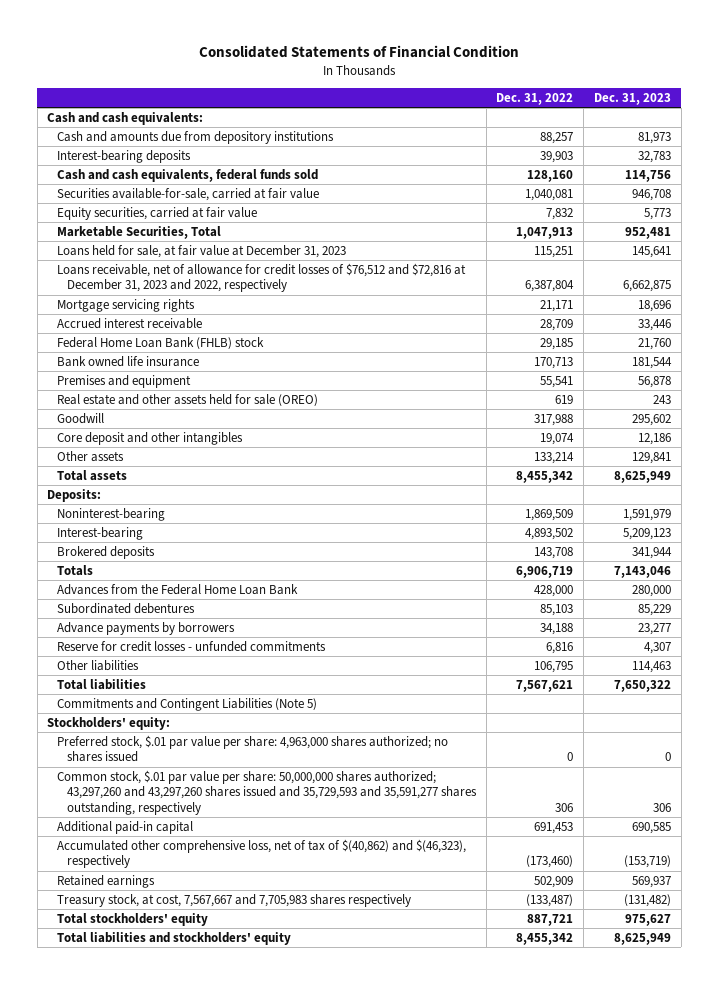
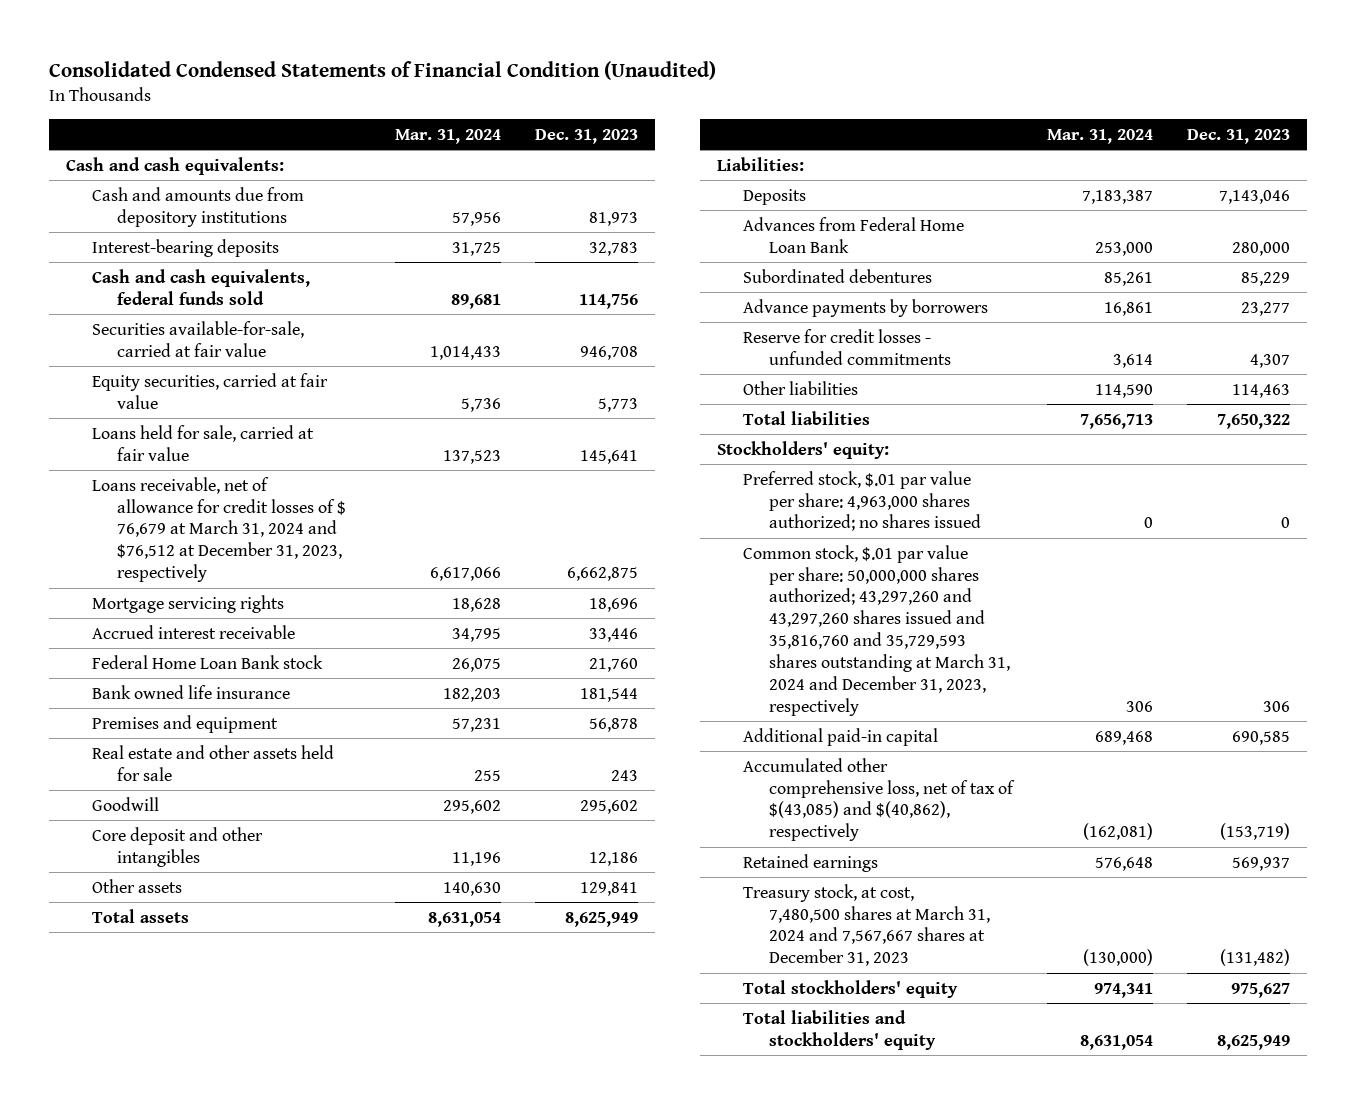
[199,45,520,59] Consolidated Statements of Financial Condition -> [48,60,716,80] Consolidated Condensed Statements of Financial Condition (Unaudited)
[496,92,574,105] Dec. 31, 2022 -> none
none -> [395,128,502,144] Mar. 31, 2024
[57,225,222,239] Marketable Securities, Total -> none
[57,244,347,258] Loans held for sale, at fair value at December 31, 2023 -> [91,424,314,461] Loans held for sale, carried at fair value
[57,262,467,293] Loans receivable, net of allowance for credit losses of $76,512 and $72,816 at December 31, 2023 and 2022, respectively -> [91,476,347,583] Loans receivable, net of allowance for credit losses of $ 76,679 at March 31, 2024 and $76,512 at December 31, 2023, respectively
[57,336,265,349] Federal Home Loan Bank (FHLB) stock -> [91,654,323,669] Federal Home Loan Bank stock
[57,393,319,406] Real estate and other assets held for sale (OREO) -> [91,744,334,781] Real estate and other assets held for sale
[47,488,102,502] Deposits: -> none
[57,507,166,521] Noninterest-bearing -> none
[57,526,144,540] Interest-bearing -> none
[57,545,156,559] Brokered deposits -> none
none -> [717,156,805,171] Liabilities:
[57,564,94,576] Totals -> [743,188,807,205] Deposits
[57,583,299,595] Advances from the Federal Home Loan Bank -> [743,216,965,253] Advances from Federal Home Loan Bank
[57,697,318,711] Commitments and Contingent Liabilities (Note 5) -> none
[57,769,477,815] Common stock, $.01 par value per share: 50,000,000 shares authorized; 43,297,260 and 43,297,260 shares issued and 35,729,593 and 35,591,277 shares outstanding, respectively -> [743,544,1010,716] Common stock, $.01 par value per share: 50,000,000 shares authorized; 43,297,260 and 43,297,260 shares issued and 35,816,760 and 35,729,593 shares outstanding at March 31, 2024 and December 31, 2023, respectively
[57,838,467,869] Accumulated other comprehensive loss, net of tax of $(40,862) and $(46,323), respectively -> [743,757,1015,842] Accumulated other comprehensive loss, net of tax of $(43,085) and $(40,862), respectively
[57,893,412,907] Treasury stock, at cost, 7,567,667 and 7,705,983 shares respectively -> [743,883,990,967] Treasury stock, at cost, 7,480,500 shares at March 31, 2024 and 7,567,667 shares at December 31, 2023

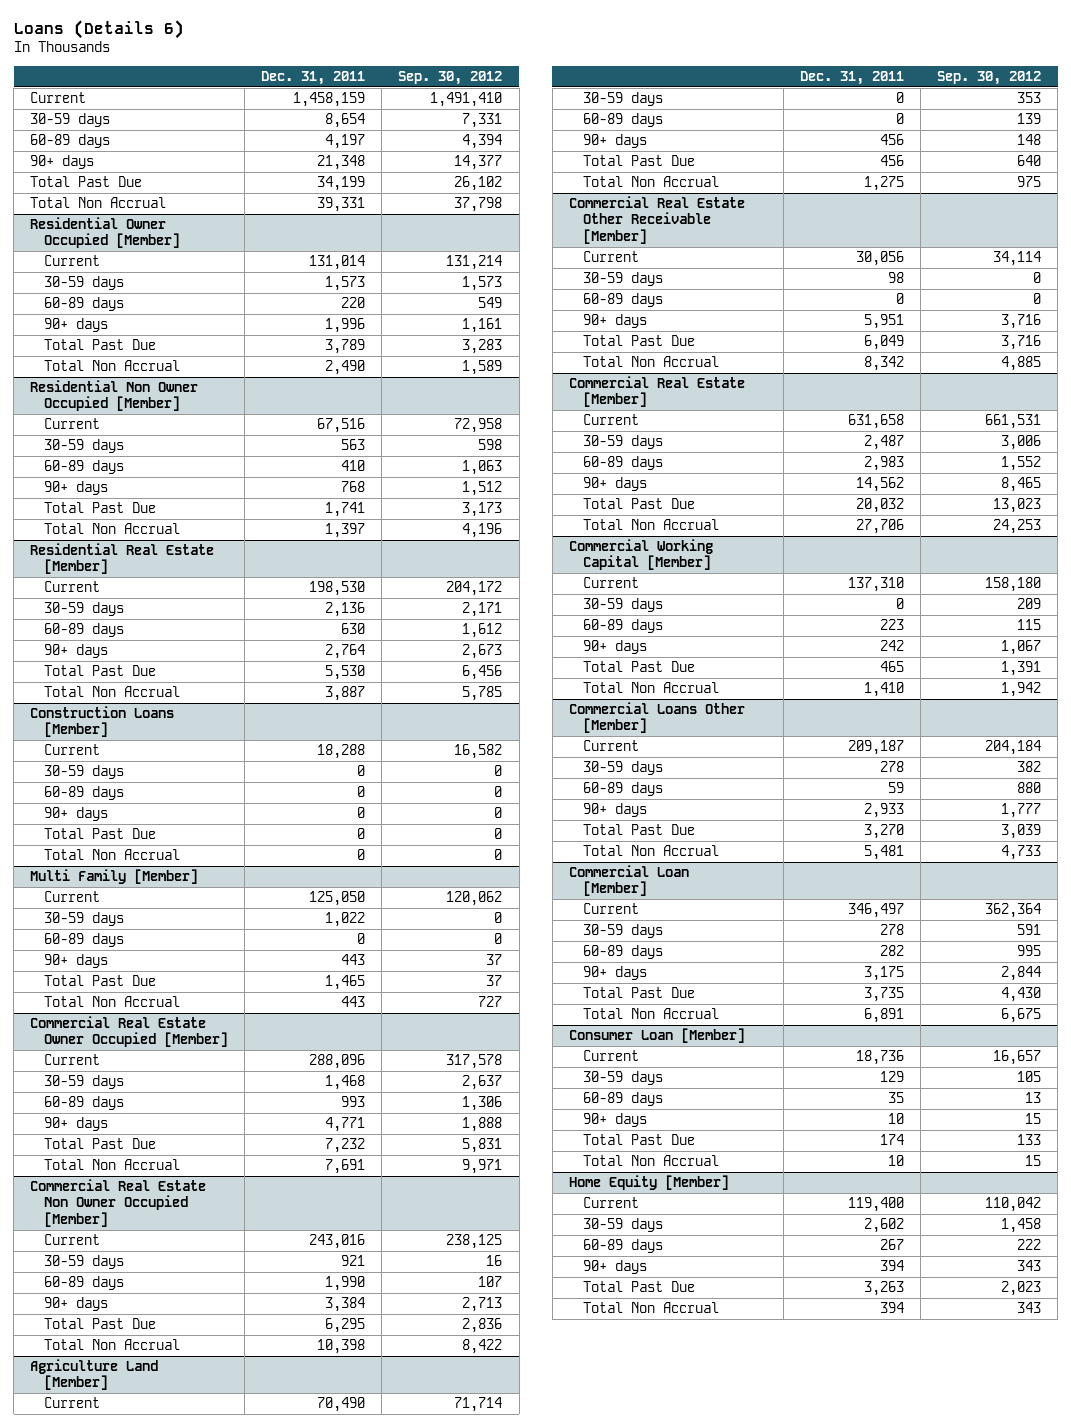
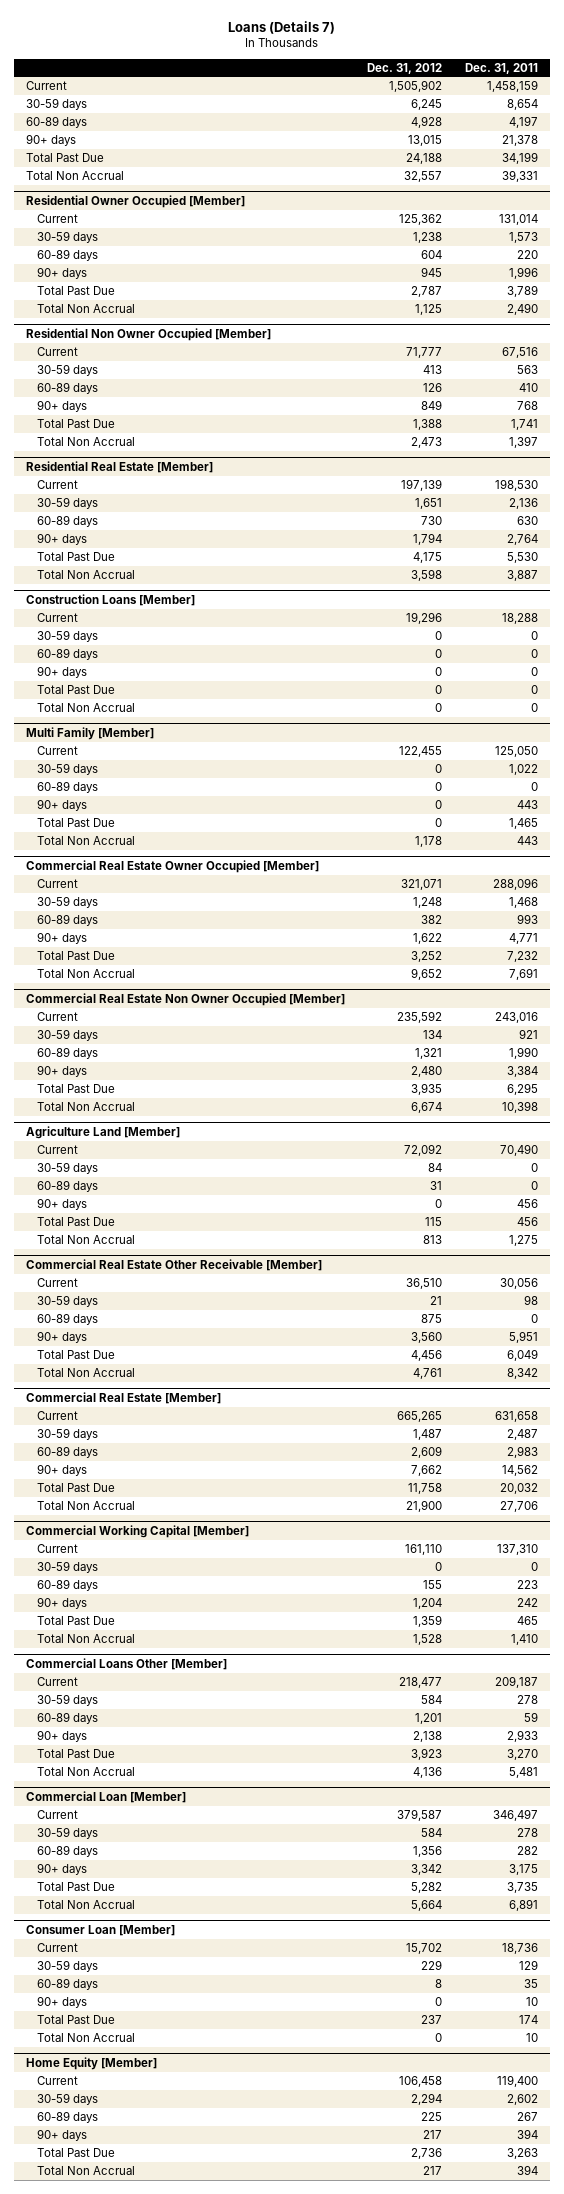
[13,20,184,40] Loans (Details 6) -> [227,20,335,34] Loans (Details 7)
[398,71,503,86] Sep. 30, 2012 -> none
none -> [367,62,443,74] Dec. 31, 2012
[317,155,366,171] 21,348 -> [502,134,539,146] 21,378

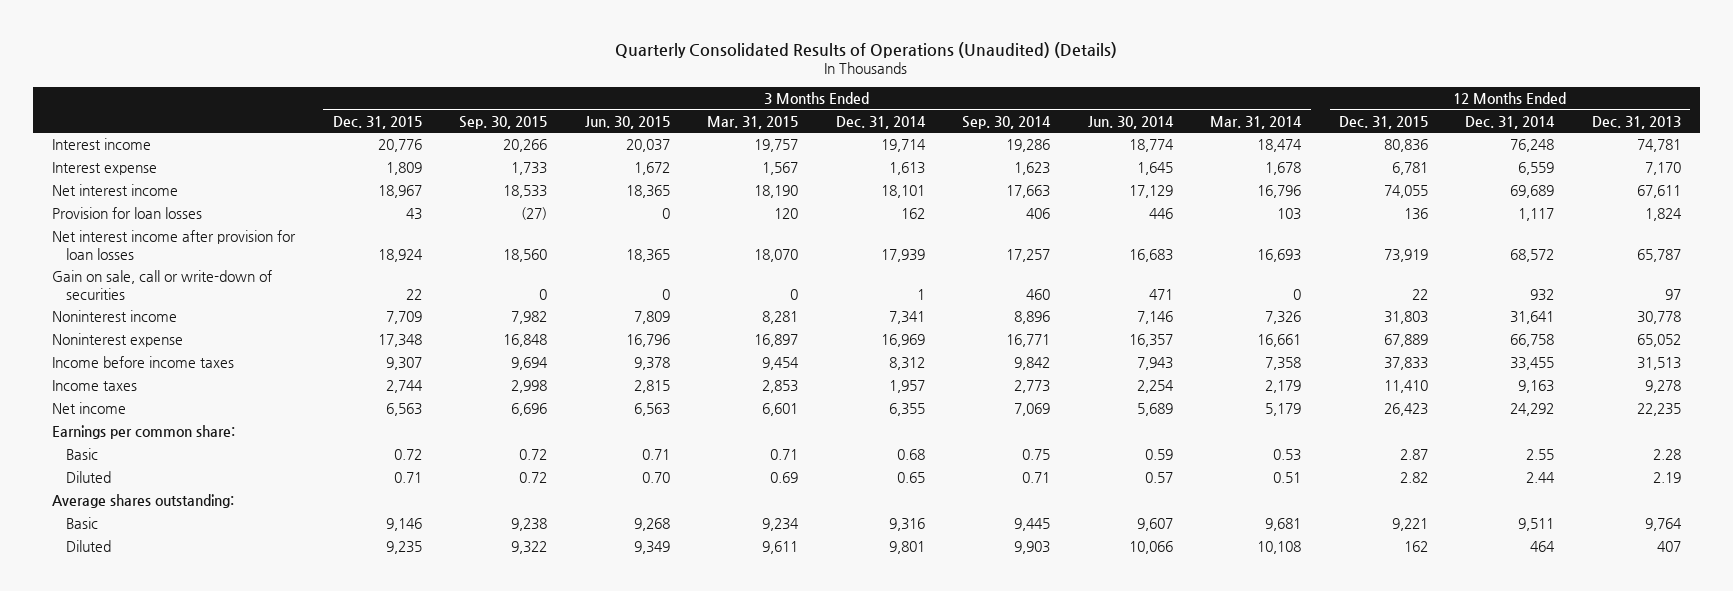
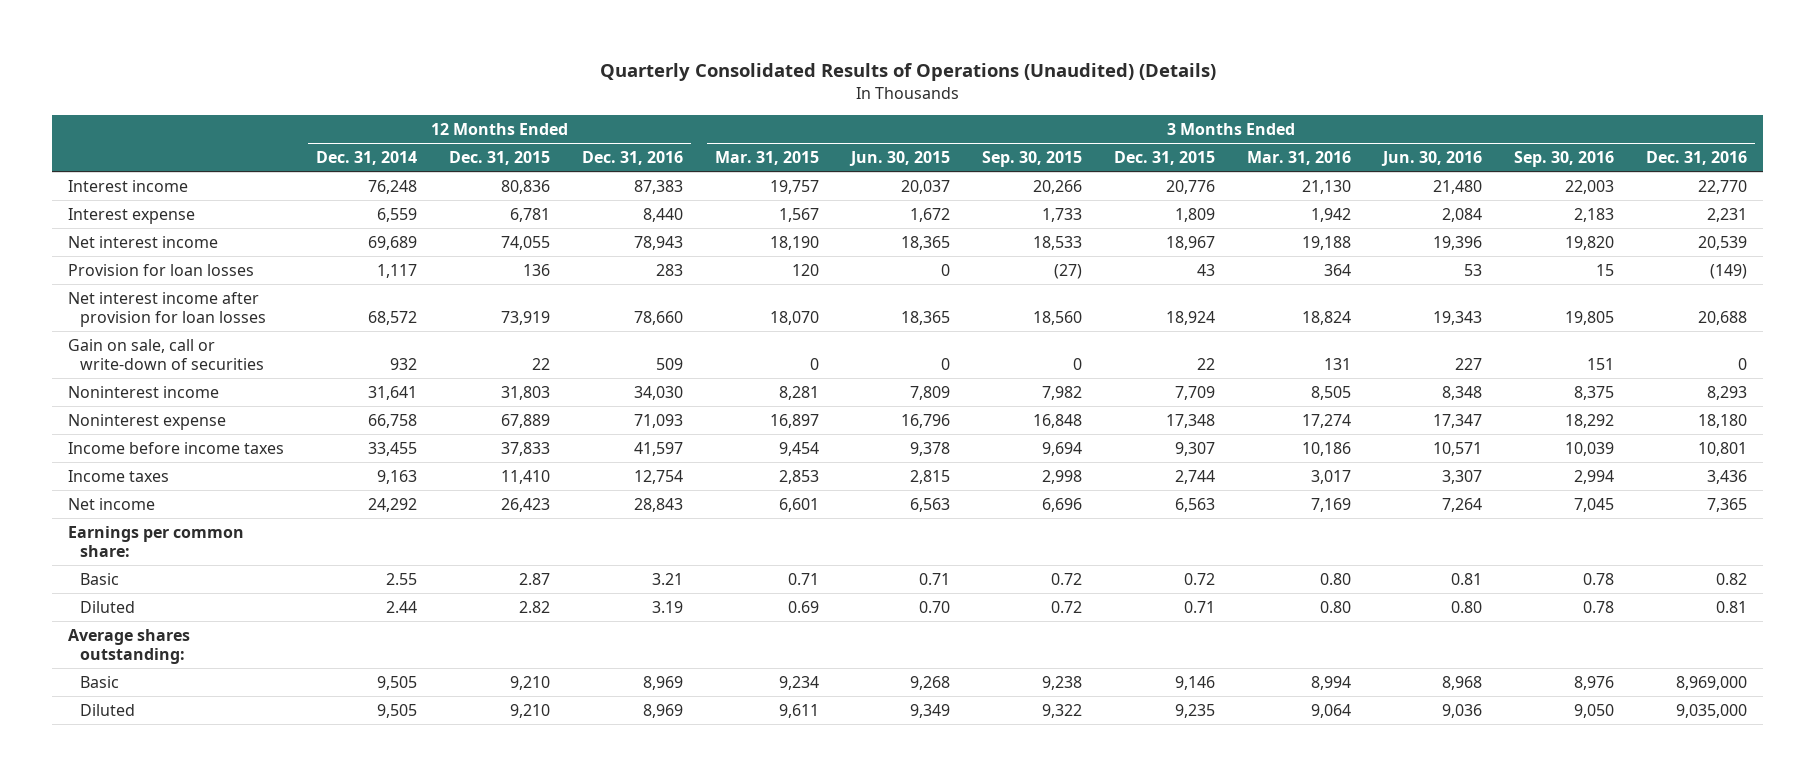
[835,115,926,129] Dec. 31, 2014 -> none
[962,115,1052,129] Sep. 30, 2014 -> none
[1087,115,1174,129] Jun. 30, 2014 -> none
[1210,115,1303,129] Mar. 31, 2014 -> none
[1592,115,1682,129] Dec. 31, 2013 -> none
none -> [582,151,684,166] Dec. 31, 2016
none -> [1247,151,1352,166] Mar. 31, 2016
none -> [1381,151,1483,167] Jun. 30, 2016
none -> [1514,151,1615,168] Sep. 30, 2016
none -> [1646,151,1748,166] Dec. 31, 2016
[1391,518,1428,532] 9,221 -> [510,675,551,690] 9,210
[1518,518,1555,532] 9,511 -> [377,675,418,690] 9,505
[1403,541,1428,553] 162 -> [510,703,551,718] 9,210
[1530,541,1556,553] 464 -> [377,703,418,718] 9,505

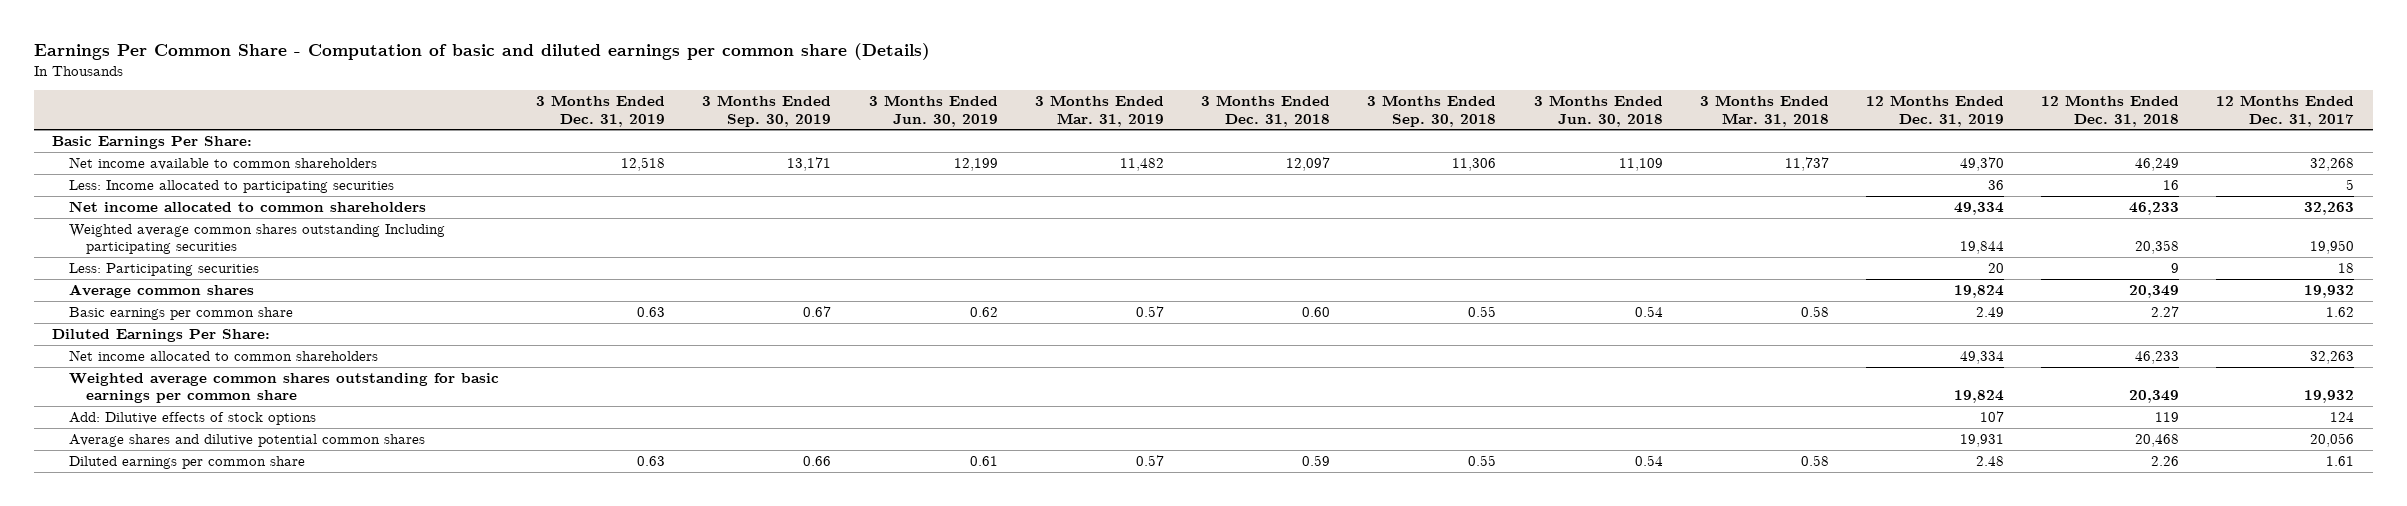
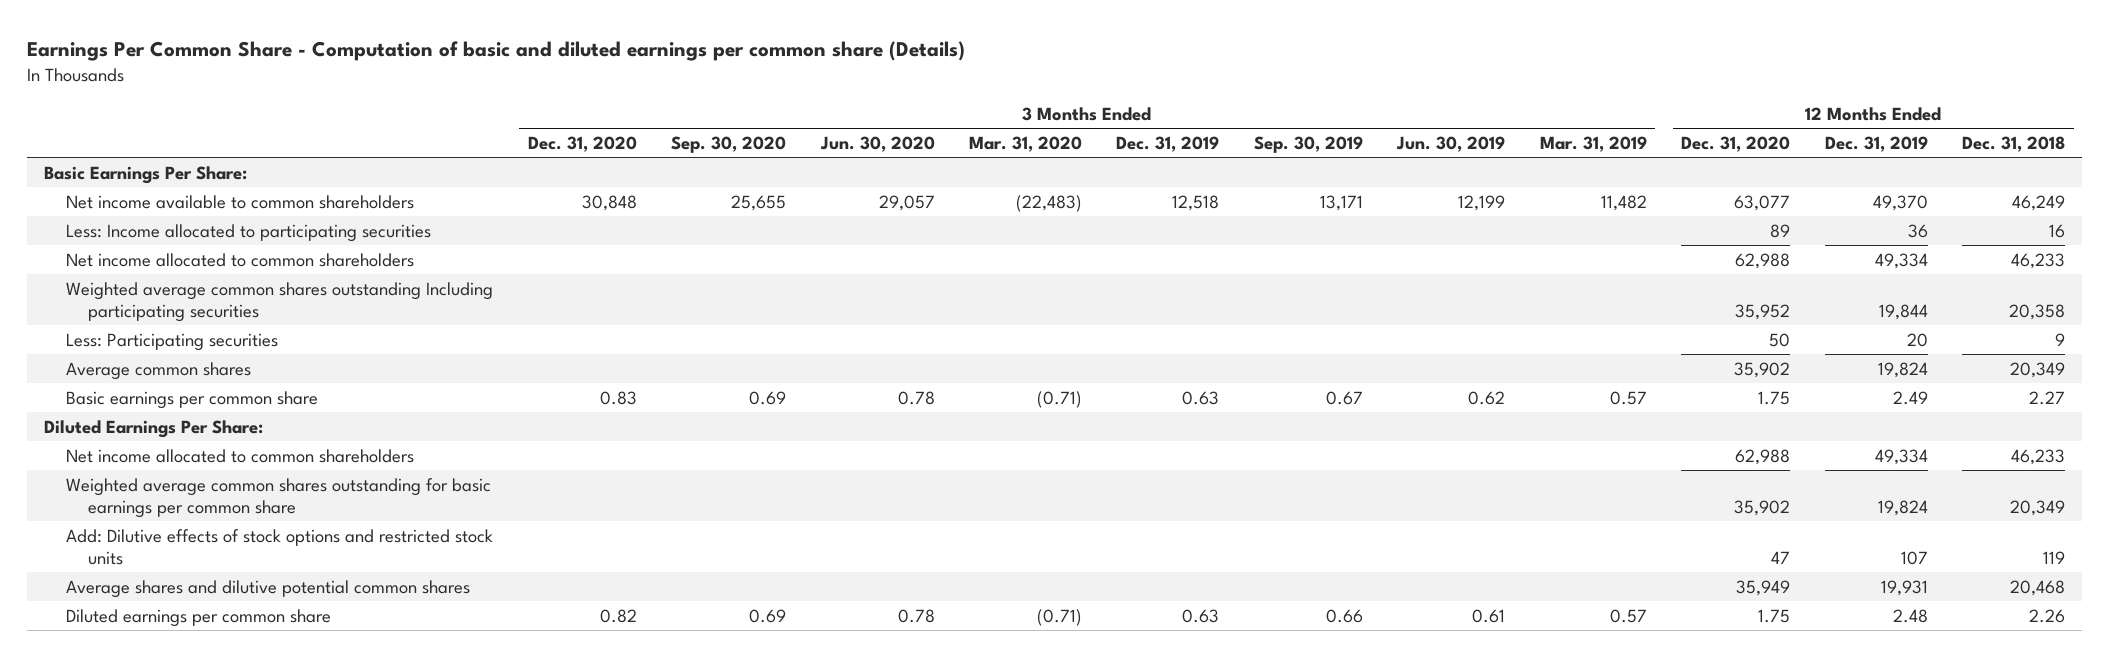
[1201,94,1331,127] 3 Months Ended Dec. 31, 2018 -> none
[1367,94,1497,127] 3 Months Ended Sep. 30, 2018 -> none
[1533,94,1663,127] 3 Months Ended Jun. 30, 2018 -> none
[1699,94,1829,127] 3 Months Ended Mar. 31, 2018 -> none
[2216,94,2355,127] 12 Months Ended Dec. 31, 2017 -> none
none -> [527,135,637,152] Dec. 31, 2020
none -> [671,135,787,153] Sep. 30, 2020
none -> [819,135,935,152] Jun. 30, 2020
none -> [968,135,1082,152] Mar. 31, 2020
none -> [1681,135,1791,152] Dec. 31, 2020
[69,411,317,425] Add: Dilutive effects of stock options -> [66,528,494,565] Add: Dilutive effects of stock options and restricted stock units

